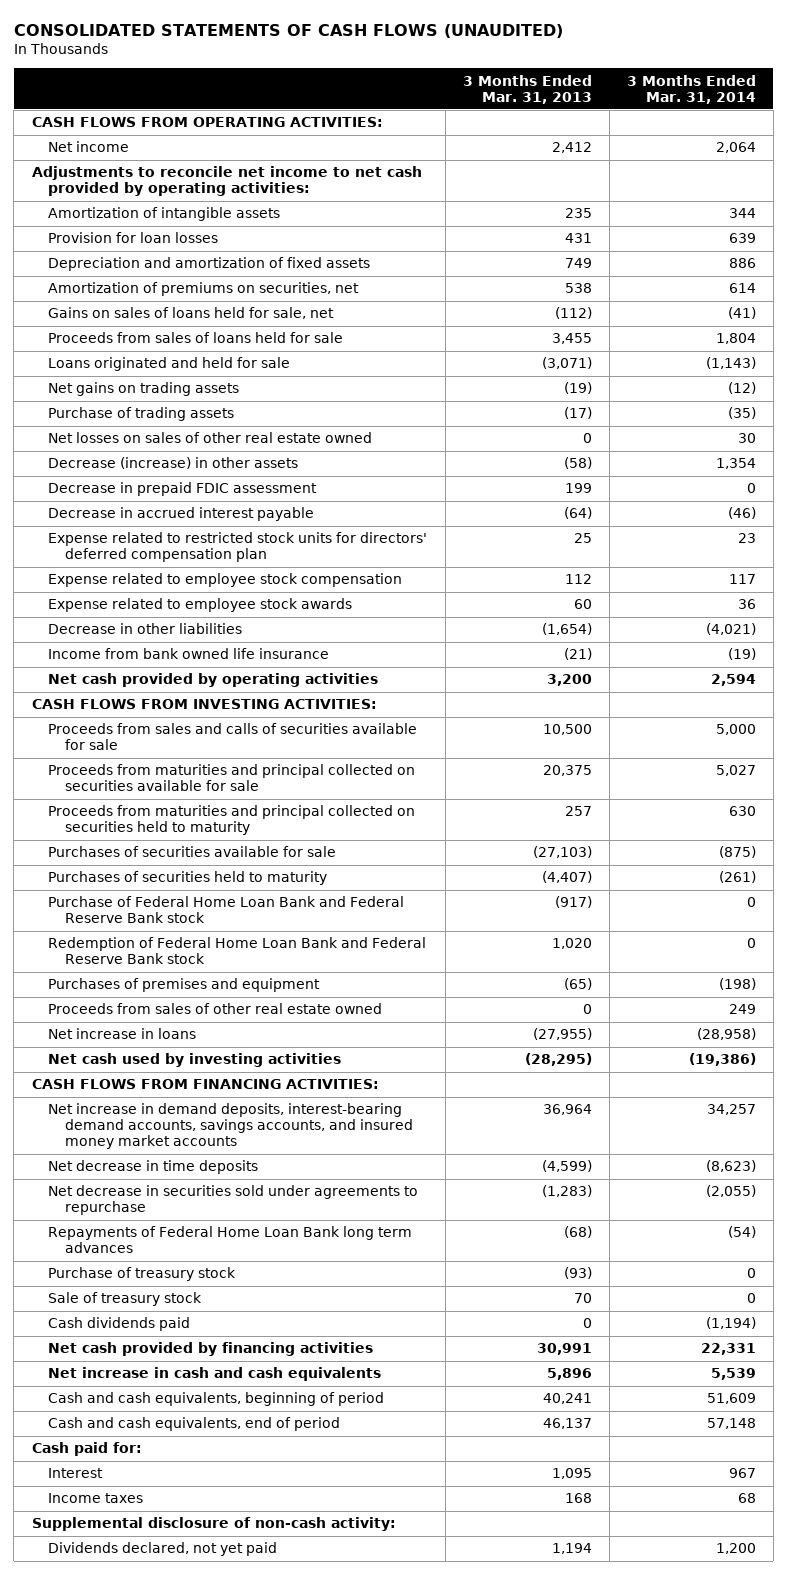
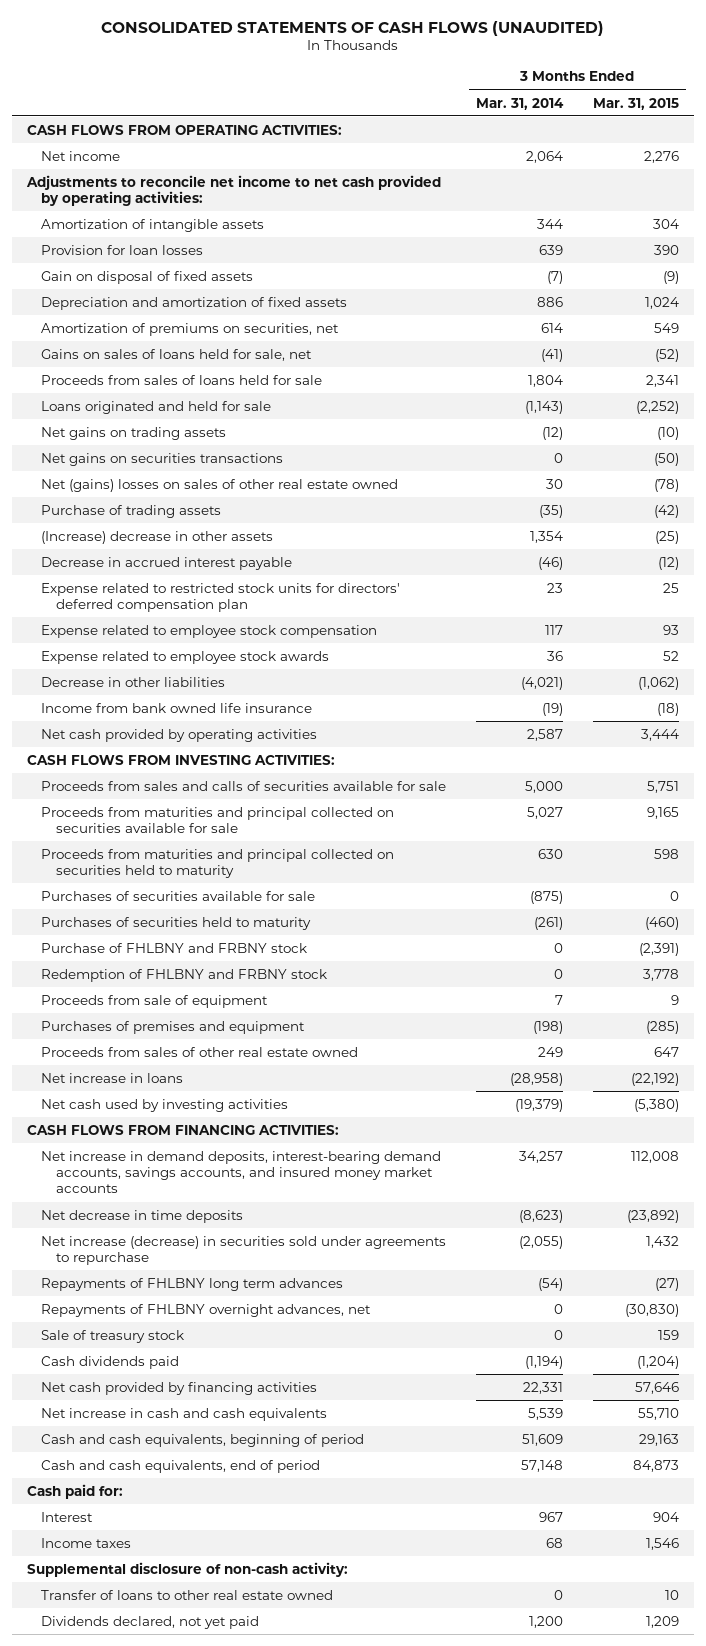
[462,74,592,104] 3 Months Ended Mar. 31, 2013 -> none
none -> [592,97,679,110] Mar. 31, 2015
none -> [41,270,254,284] Gain on disposal of fixed assets
none -> [41,452,284,466] Net gains on securities transactions
none -> [41,478,399,492] Net (gains) losses on sales of other real estate owned
[48,432,373,444] Net losses on sales of other real estate owned -> none
[48,482,318,497] Decrease in prepaid FDIC assessment -> none
[48,457,299,470] Decrease (increase) in other assets -> [41,530,274,544] (Increase) decrease in other assets
[710,674,756,687] 2,594 -> [527,728,564,741] 2,587
[48,896,405,924] Purchase of Federal Home Loan Bank and Federal Reserve Bank stock -> none
[48,937,427,965] Redemption of Federal Home Loan Bank and Federal Reserve Bank stock -> none
none -> [41,942,308,953] Purchase of FHLBNY and FRBNY stock
none -> [41,968,328,982] Redemption of FHLBNY and FRBNY stock
none -> [41,994,269,1008] Proceeds from sale of equipment
[688,1053,756,1067] (19,386) -> [515,1098,564,1112] (19,379)
[48,1267,237,1282] Purchase of treasury stock -> none
[48,1185,419,1216] Net decrease in securities sold under agreements to repurchase -> [41,1235,447,1266] Net increase (decrease) in securities sold under agreements to repurchase
[48,1226,413,1254] Repayments of Federal Home Loan Bank long term advances -> [41,1277,344,1291] Repayments of FHLBNY long term advances
none -> [41,1303,372,1317] Repayments of FHLBNY overnight advances, net
none -> [41,1589,334,1600] Transfer of loans to other real estate owned

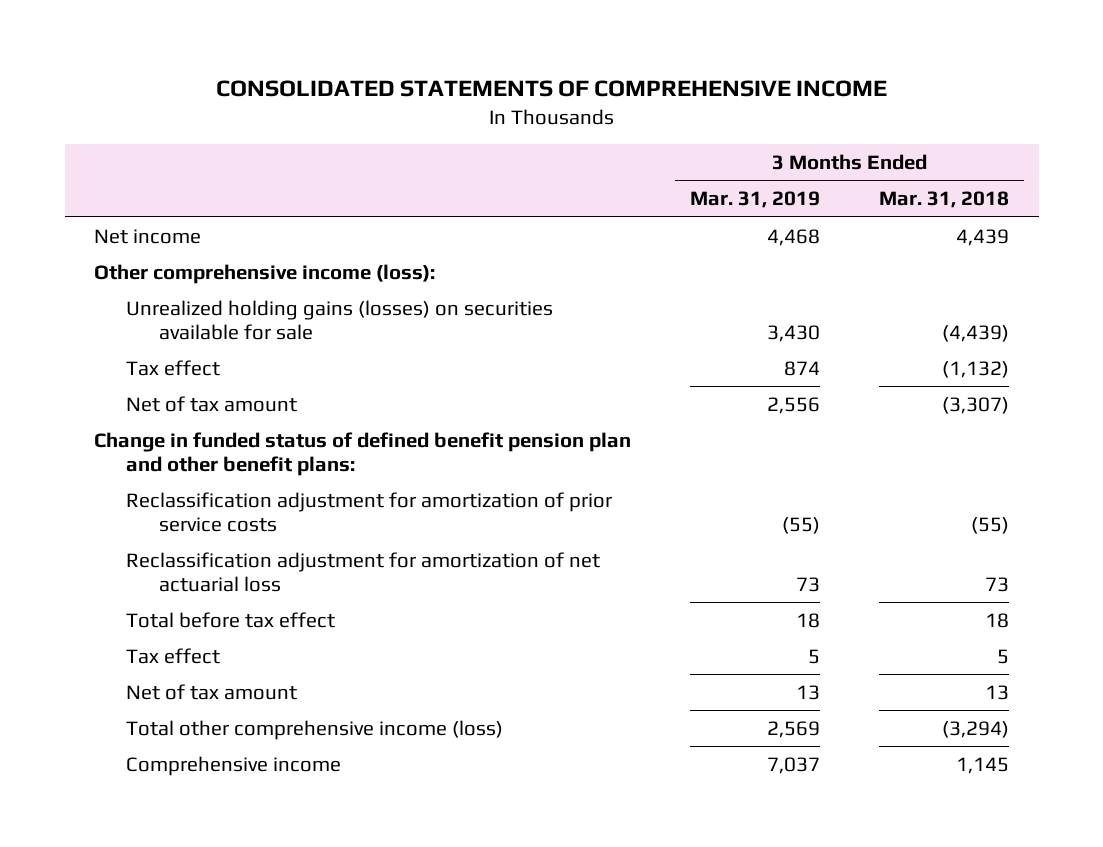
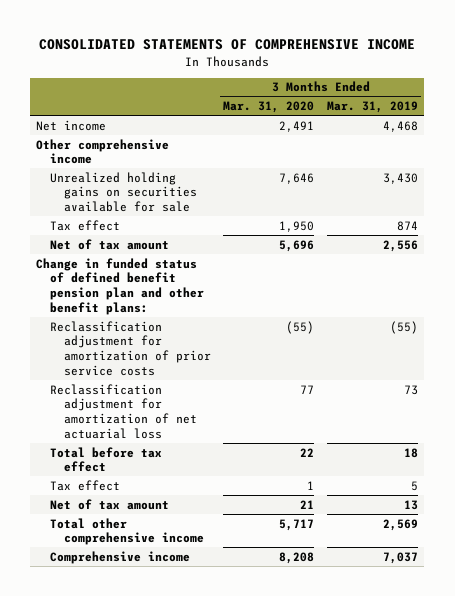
[879,191,1010,209] Mar. 31, 2018 -> none
none -> [223,101,315,114] Mar. 31, 2020
[94,263,436,284] Other comprehensive income (loss): -> [36,138,170,165] Other comprehensive income
[126,299,554,340] Unrealized holding gains (losses) on securities available for sale -> [49,171,197,213] Unrealized holding gains on securities available for sale
[126,719,504,740] Total other comprehensive income (loss) -> [49,517,204,546] Total other comprehensive income

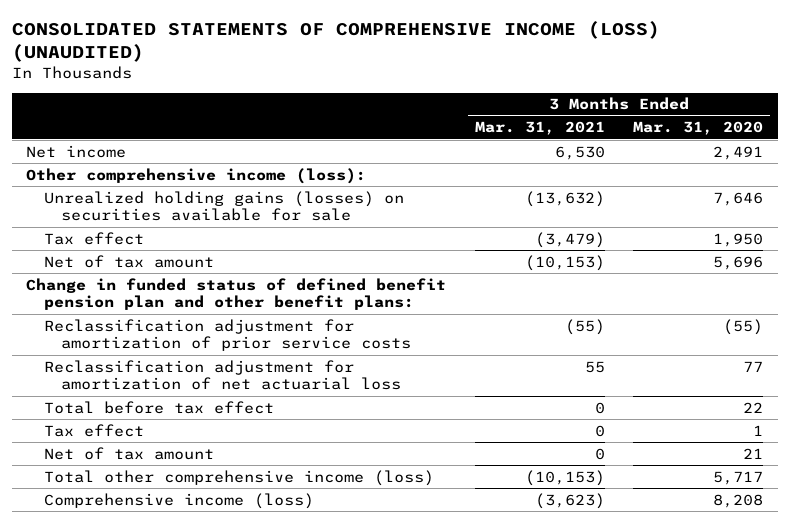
[39,39,416,51] CONSOLIDATED STATEMENTS OF COMPREHENSIVE INCOME -> [12,21,661,63] CONSOLIDATED STATEMENTS OF COMPREHENSIVE INCOME (LOSS) (UNAUDITED)
[327,101,419,114] Mar. 31, 2019 -> none
none -> [474,121,605,136] Mar. 31, 2021
[36,138,170,165] Other comprehensive income -> [26,167,367,184] Other comprehensive income (loss):
[49,171,197,213] Unrealized holding gains on securities available for sale -> [43,190,404,222] Unrealized holding gains (losses) on securities available for sale
[49,517,204,546] Total other comprehensive income -> [43,469,434,486] Total other comprehensive income (loss)
[49,550,190,564] Comprehensive income -> [43,492,314,509] Comprehensive income (loss)

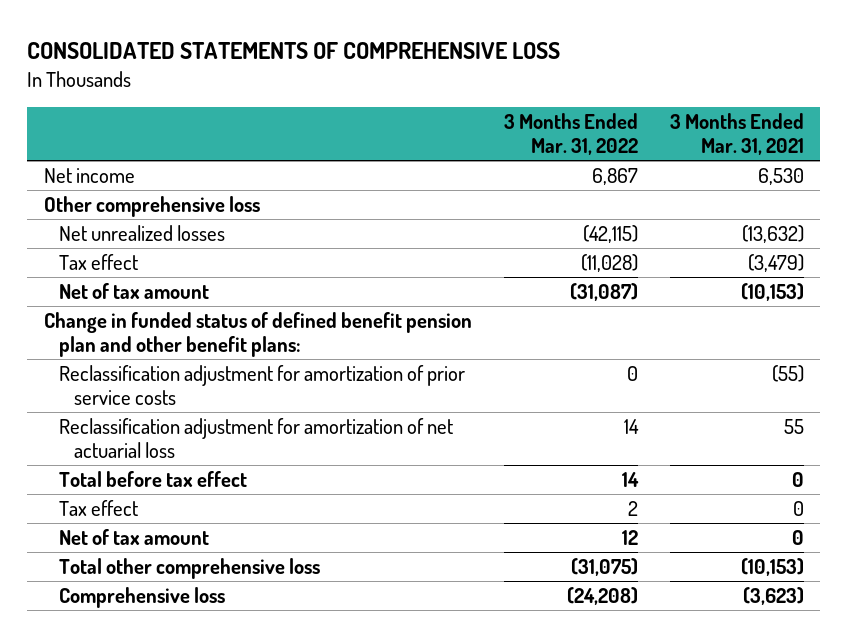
[12,21,661,63] CONSOLIDATED STATEMENTS OF COMPREHENSIVE INCOME (LOSS) (UNAUDITED) -> [27,42,561,60] CONSOLIDATED STATEMENTS OF COMPREHENSIVE LOSS
[633,121,764,136] Mar. 31, 2020 -> none
none -> [503,112,638,155] 3 Months Ended Mar. 31, 2022
[26,167,367,184] Other comprehensive income (loss): -> [43,195,260,217] Other comprehensive loss
[43,190,404,222] Unrealized holding gains (losses) on securities available for sale -> [58,224,225,241] Net unrealized losses
[43,469,434,486] Total other comprehensive income (loss) -> [58,557,320,579] Total other comprehensive loss
[43,492,314,509] Comprehensive income (loss) -> [58,586,225,608] Comprehensive loss

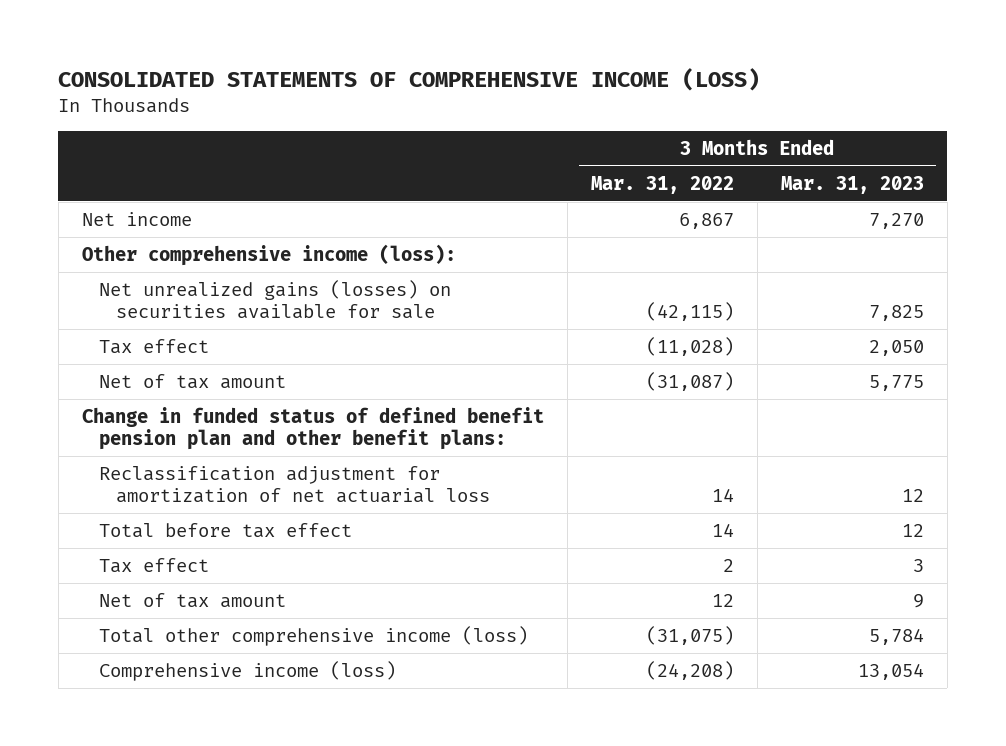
[27,42,561,60] CONSOLIDATED STATEMENTS OF COMPREHENSIVE LOSS -> [58,67,761,91] CONSOLIDATED STATEMENTS OF COMPREHENSIVE INCOME (LOSS)
[670,112,805,155] 3 Months Ended Mar. 31, 2021 -> none
none -> [780,175,924,194] Mar. 31, 2023
[43,195,260,217] Other comprehensive loss -> [81,244,456,267] Other comprehensive income (loss):
[58,224,225,241] Net unrealized losses -> [98,280,451,320] Net unrealized gains (losses) on securities available for sale
[58,364,465,406] Reclassification adjustment for amortization of prior service costs -> none
[58,557,320,579] Total other comprehensive loss -> [98,626,528,647] Total other comprehensive income (loss)
[58,586,225,608] Comprehensive loss -> [98,661,396,682] Comprehensive income (loss)

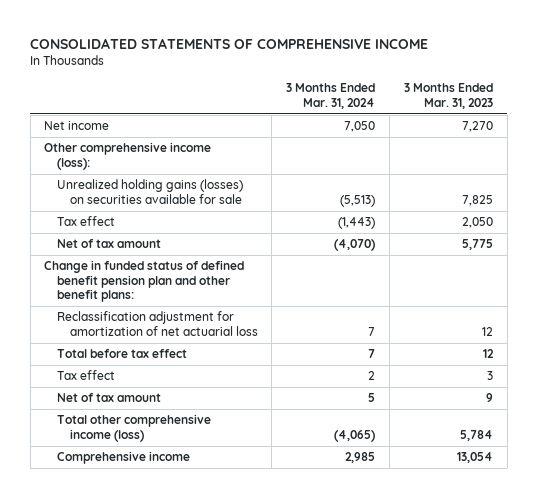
[58,67,761,91] CONSOLIDATED STATEMENTS OF COMPREHENSIVE INCOME (LOSS) -> [30,37,429,49] CONSOLIDATED STATEMENTS OF COMPREHENSIVE INCOME
[590,175,734,194] Mar. 31, 2022 -> none
none -> [286,83,376,109] 3 Months Ended Mar. 31, 2024
[98,280,451,320] Net unrealized gains (losses) on securities available for sale -> [56,179,243,204] Unrealized holding gains (losses) on securities available for sale
[98,661,396,682] Comprehensive income (loss) -> [56,451,190,465] Comprehensive income

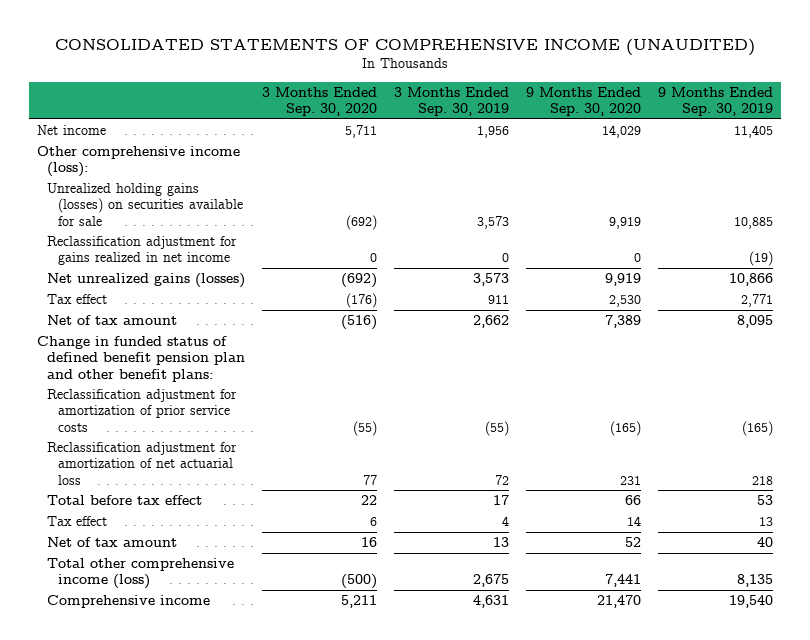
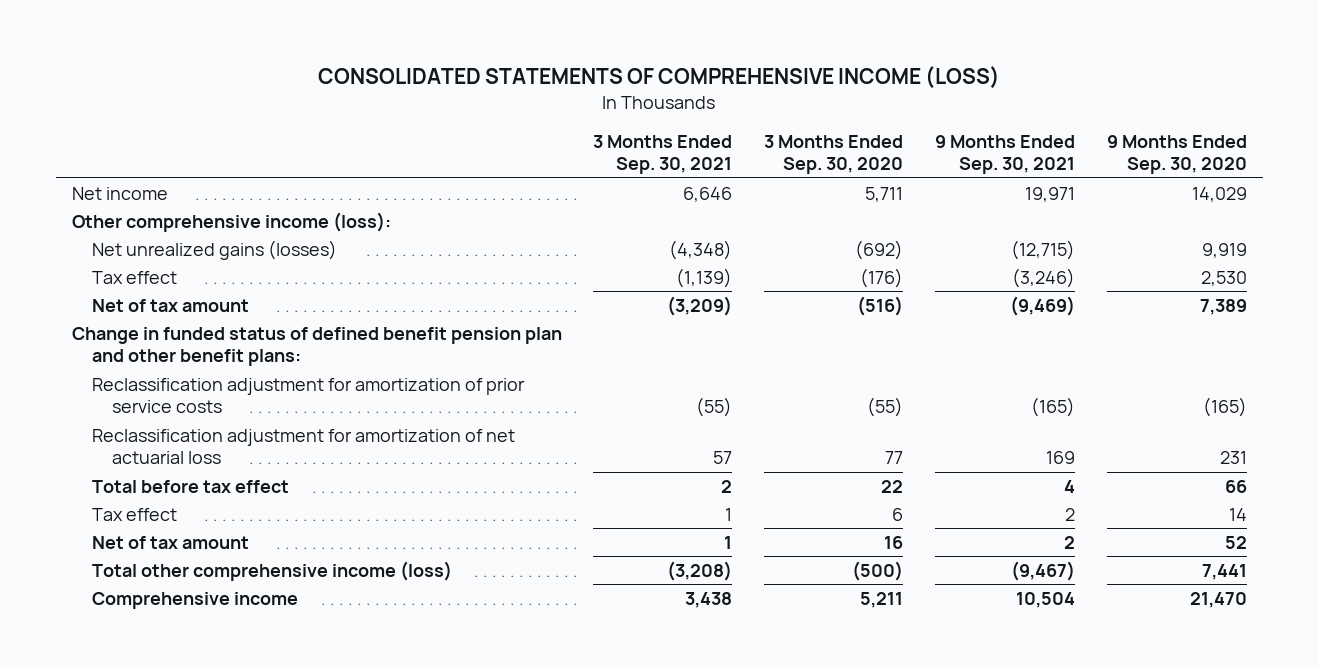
[55,38,756,56] CONSOLIDATED STATEMENTS OF COMPREHENSIVE INCOME (UNAUDITED) -> [318,66,1001,89] CONSOLIDATED STATEMENTS OF COMPREHENSIVE INCOME (LOSS)
[394,86,510,117] 3 Months Ended Sep. 30, 2019 -> none
[657,86,773,117] 9 Months Ended Sep. 30, 2019 -> none
none -> [593,134,733,175] 3 Months Ended Sep. 30, 2021
none -> [935,134,1076,175] 9 Months Ended Sep. 30, 2021
[47,183,243,226] Unrealized holding gains (losses) on securities available for sale -> none
[47,236,238,266] Reclassification adjustment for gains realized in net income -> none

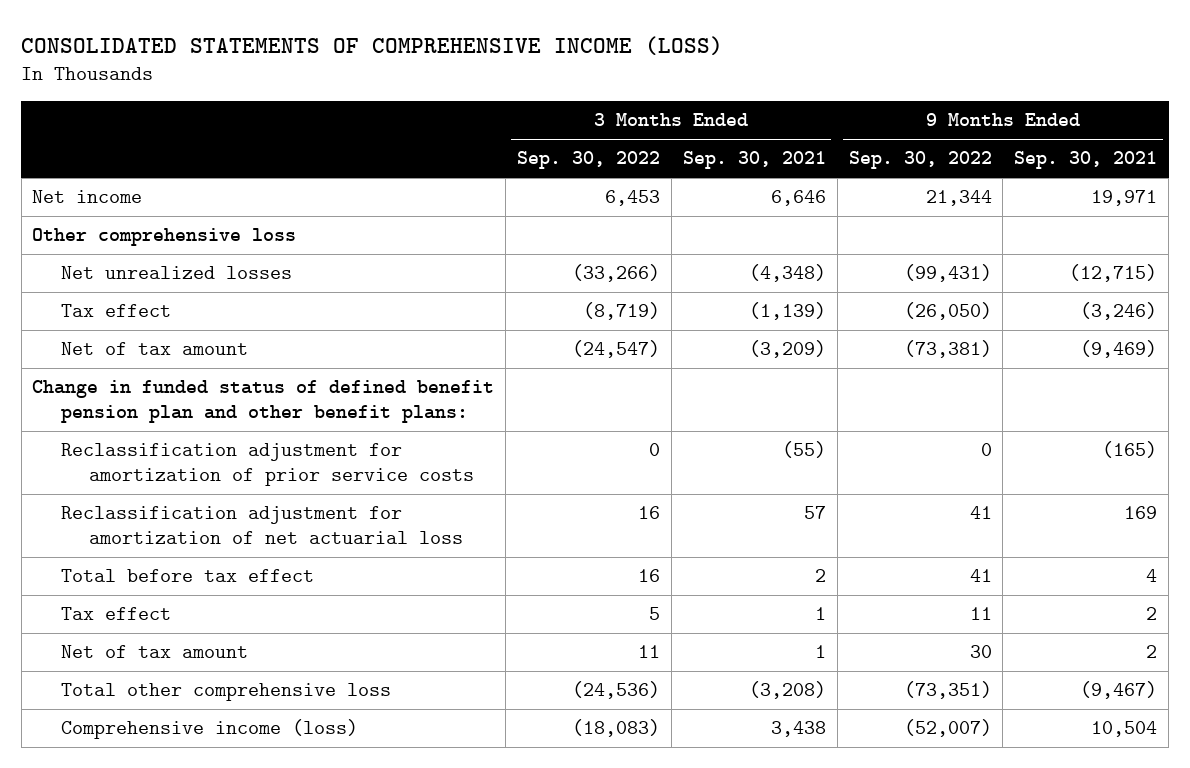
[764,134,904,175] 3 Months Ended Sep. 30, 2020 -> none
[1106,134,1247,175] 9 Months Ended Sep. 30, 2020 -> none
none -> [517,151,661,170] Sep. 30, 2022
none -> [848,151,992,170] Sep. 30, 2022
[71,211,391,232] Other comprehensive income (loss): -> [32,228,297,247] Other comprehensive loss
[91,239,337,260] Net unrealized gains (losses) -> [60,266,292,280] Net unrealized losses
[91,560,452,581] Total other comprehensive income (loss) -> [60,683,391,702] Total other comprehensive loss
[91,591,298,609] Comprehensive income -> [60,719,358,740] Comprehensive income (loss)

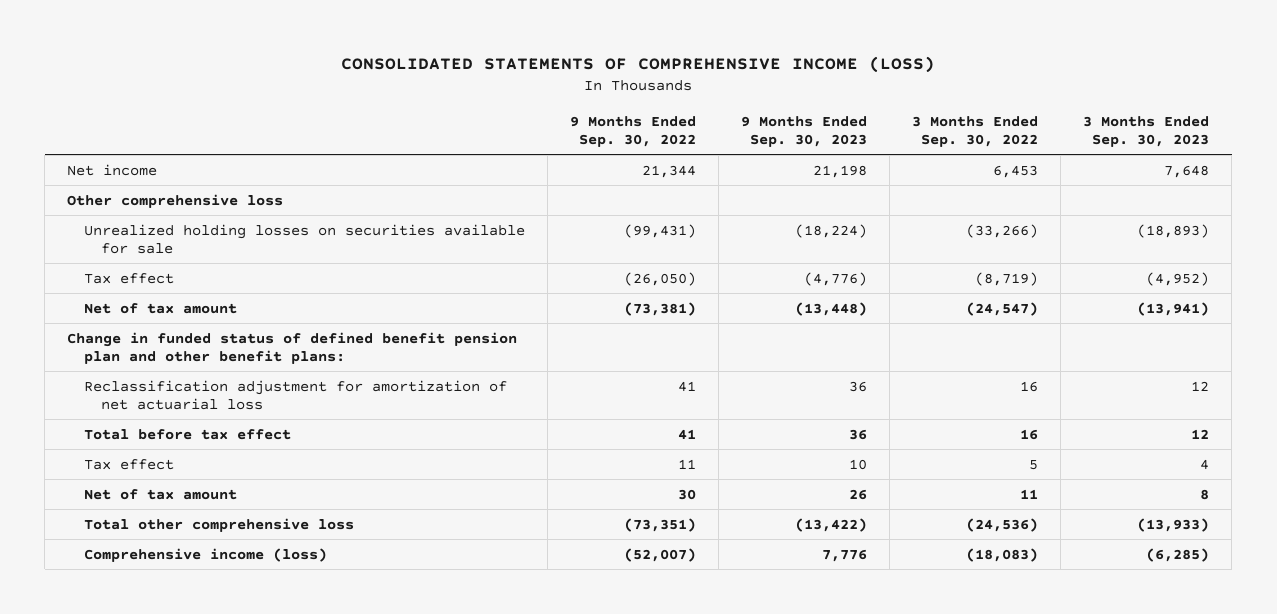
[682,151,826,170] Sep. 30, 2021 -> none
[1014,151,1158,170] Sep. 30, 2021 -> none
none -> [741,115,868,148] 9 Months Ended Sep. 30, 2023
none -> [1083,115,1210,148] 3 Months Ended Sep. 30, 2023
[60,266,292,280] Net unrealized losses -> [84,223,526,254] Unrealized holding losses on securities available for sale
[60,443,475,487] Reclassification adjustment for amortization of prior service costs -> none

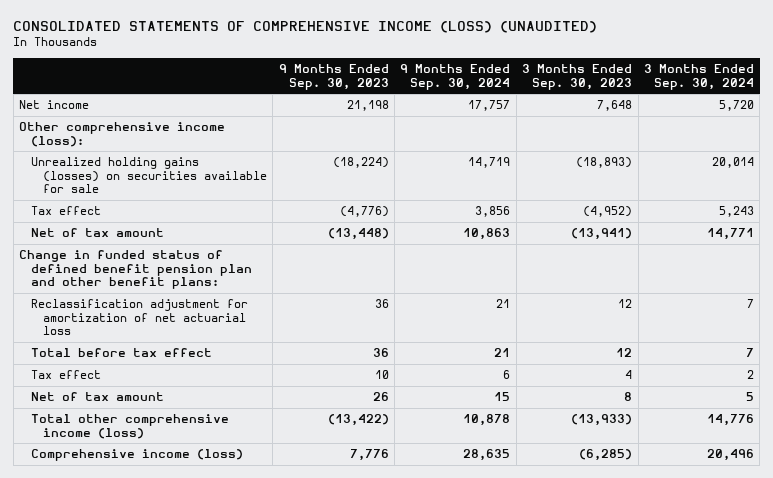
[341,56,936,74] CONSOLIDATED STATEMENTS OF COMPREHENSIVE INCOME (LOSS) -> [13,21,598,34] CONSOLIDATED STATEMENTS OF COMPREHENSIVE INCOME (LOSS) (UNAUDITED)
[570,115,697,148] 9 Months Ended Sep. 30, 2022 -> none
[912,115,1039,148] 3 Months Ended Sep. 30, 2022 -> none
none -> [400,64,511,90] 9 Months Ended Sep. 30, 2024
none -> [643,64,754,90] 3 Months Ended Sep. 30, 2024
[67,193,284,208] Other comprehensive loss -> [19,122,226,147] Other comprehensive income (loss):
[84,223,526,254] Unrealized holding losses on securities available for sale -> [31,157,268,194] Unrealized holding gains (losses) on securities available for sale
[84,517,355,532] Total other comprehensive loss -> [31,414,230,439] Total other comprehensive income (loss)

